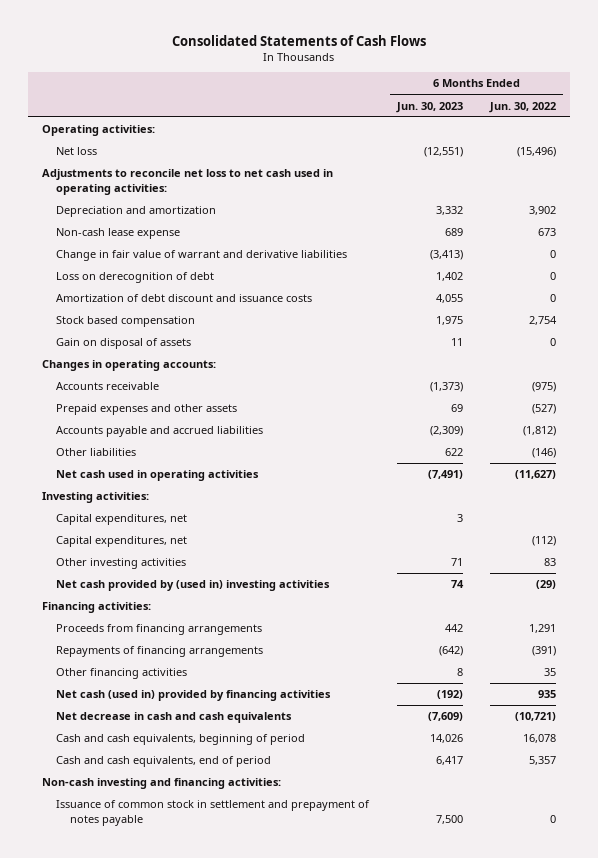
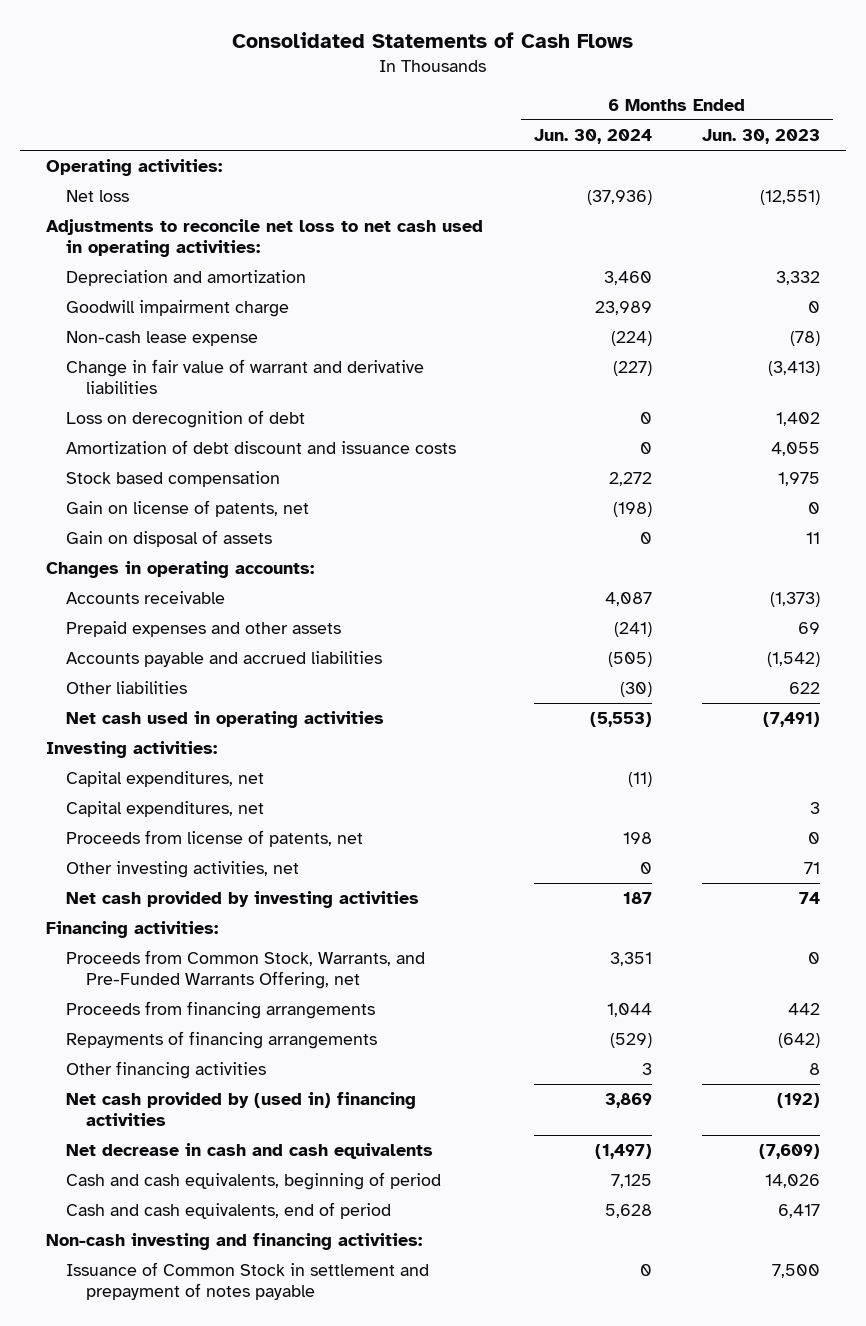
[489,101,557,113] Jun. 30, 2022 -> none
none -> [533,129,652,145] Jun. 30, 2024
none -> [65,300,289,318] Goodwill impairment charge
[444,228,463,237] 689 -> [790,331,821,347] (78)
none -> [65,500,309,518] Gain on license of patents, net
[429,426,463,437] (2,309) -> [767,652,821,668] (1,542)
[55,514,187,526] Capital expenditures, net -> [65,801,264,818] Capital expenditures, net
none -> [65,830,363,848] Proceeds from license of patents, net
[55,558,186,570] Other investing activities -> [65,861,299,879] Other investing activities, net
[55,580,330,592] Net cash provided by (used in) investing activities -> [65,891,419,909] Net cash provided by investing activities
none -> [65,950,425,989] Proceeds from Common Stock, Warrants, and Pre-Funded Warrants Offering, net
[55,690,331,702] Net cash (used in) provided by financing activities -> [65,1092,416,1126] Net cash provided by (used in) financing activities
[55,800,370,826] Issuance of common stock in settlement and prepayment of notes payable -> [65,1262,429,1300] Issuance of Common Stock in settlement and prepayment of notes payable

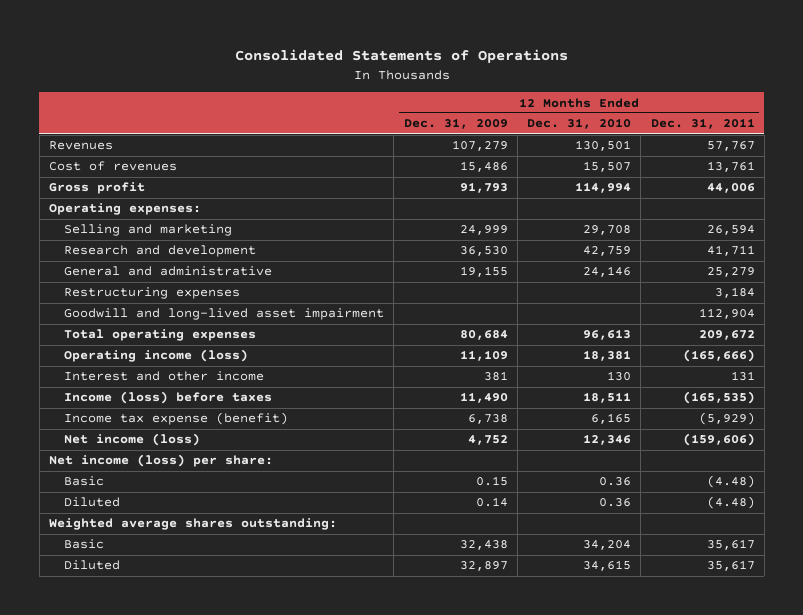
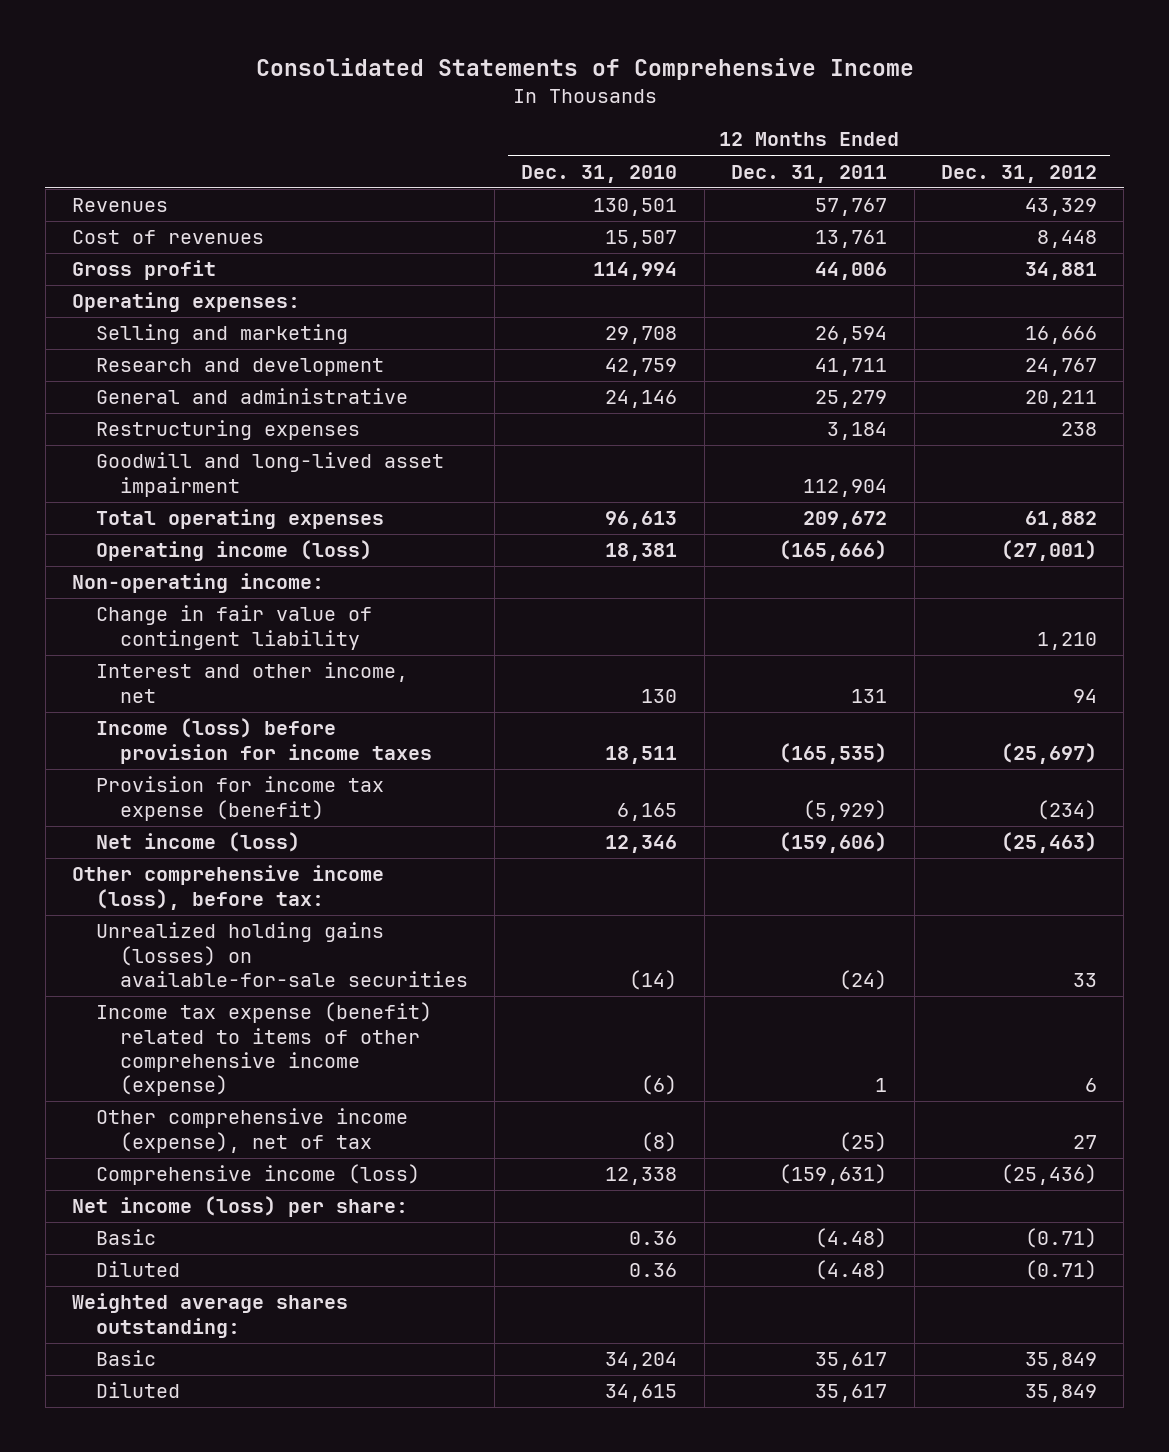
[234,49,568,64] Consolidated Statements of Operations -> [255,58,914,81] Consolidated Statements of Comprehensive Income
[403,118,508,130] Dec. 31, 2009 -> none
none -> [940,164,1097,183] Dec. 31, 2012
none -> [72,573,325,594] Non-operating income:
none -> [95,605,372,650] Change in fair value of contingent liability
[64,371,265,382] Interest and other income -> [95,662,408,703] Interest and other income, net
[64,391,273,405] Income (loss) before taxes -> [95,718,432,764] Income (loss) before provision for income taxes
[64,412,289,426] Income tax expense (benefit) -> [95,776,384,821] Provision for income tax expense (benefit)
none -> [72,865,385,910] Other comprehensive income (loss), before tax:
none -> [95,922,468,987] Unrealized holding gains (losses) on available-for-sale securities
none -> [95,1002,432,1097] Income tax expense (benefit) related to items of other comprehensive income (expense)
none -> [95,1108,408,1153] Other comprehensive income (expense), net of tax
none -> [95,1164,420,1186] Comprehensive income (loss)

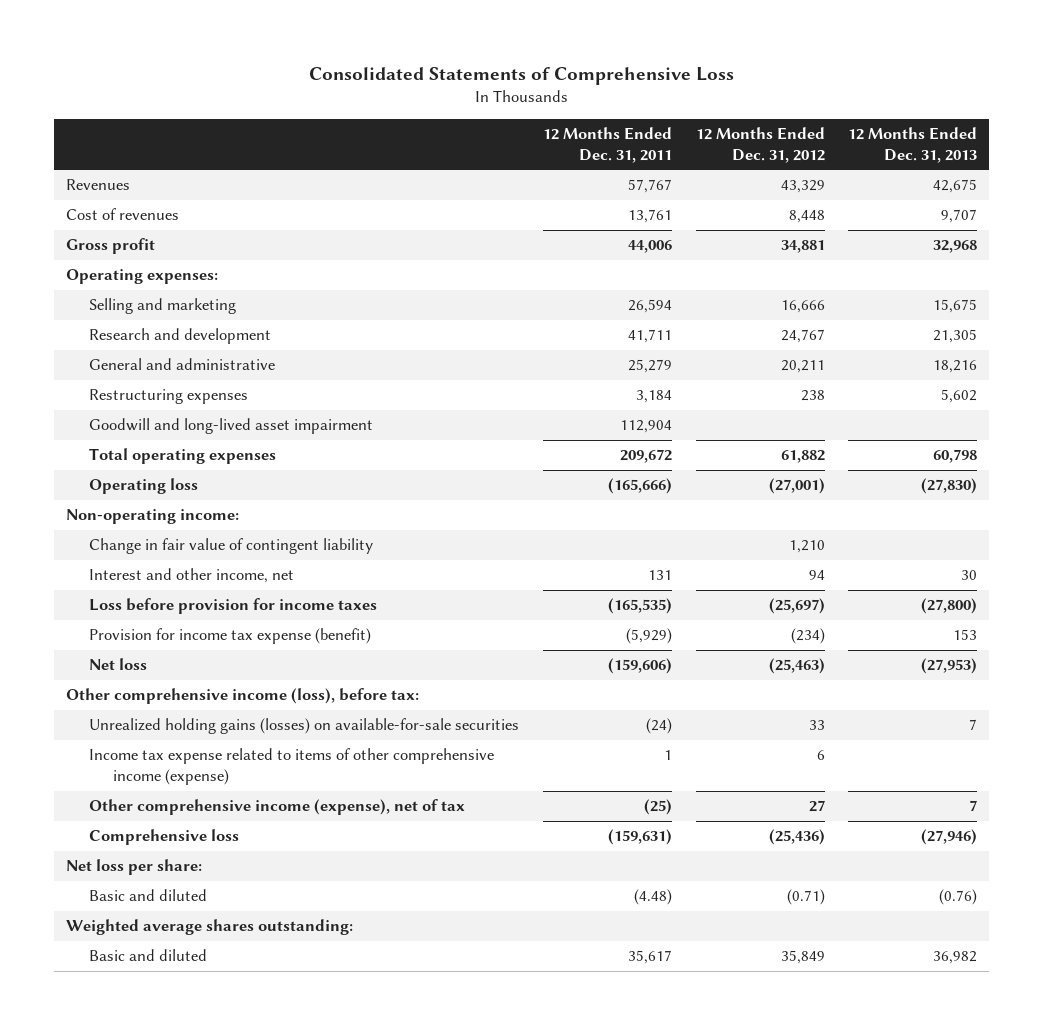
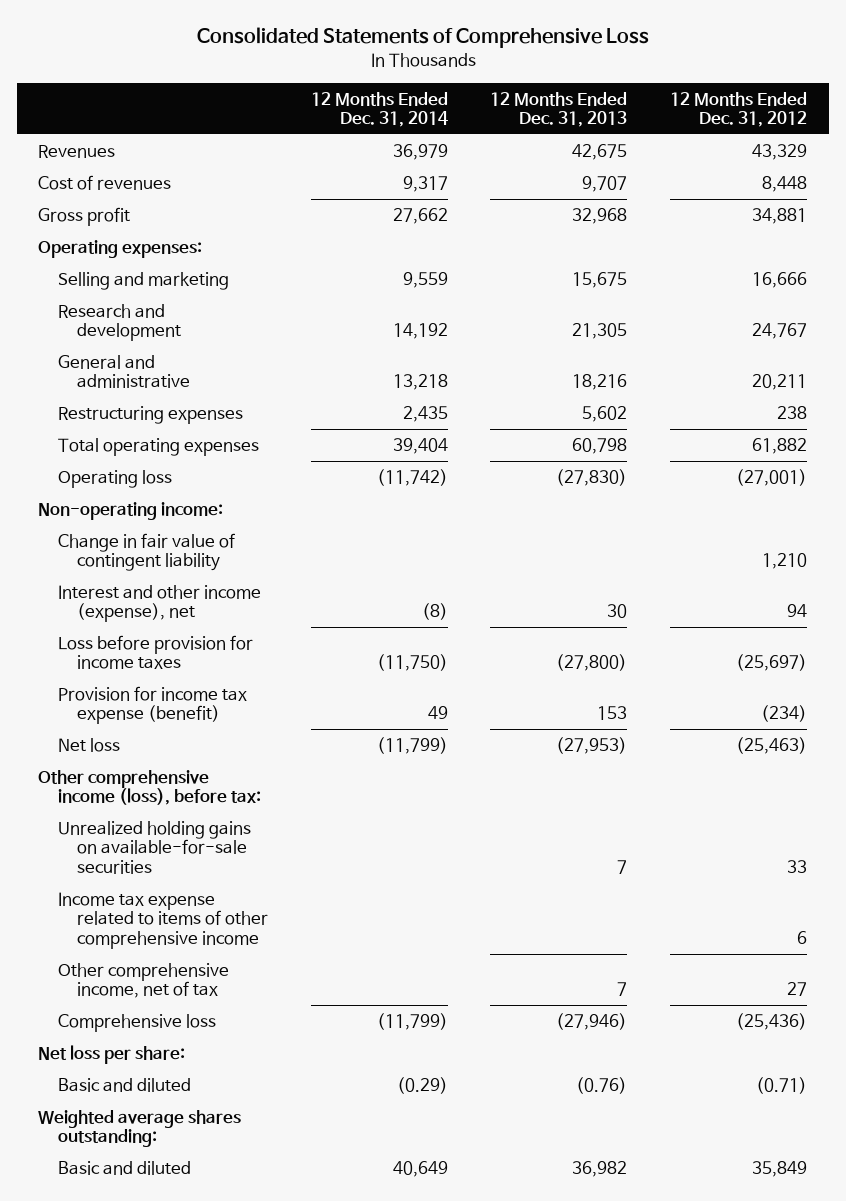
[542,127,672,163] 12 Months Ended Dec. 31, 2011 -> none
none -> [310,91,448,127] 12 Months Ended Dec. 31, 2014
[89,418,374,435] Goodwill and long-lived asset impairment -> none
[89,568,295,584] Interest and other income, net -> [57,584,261,623] Interest and other income (expense), net
[89,718,520,735] Unrealized holding gains (losses) on available-for-sale securities -> [57,820,251,874] Unrealized holding gains on available-for-sale securities
[89,748,495,786] Income tax expense related to items of other comprehensive income (expense) -> [57,891,268,949] Income tax expense related to items of other comprehensive income
[89,799,466,816] Other comprehensive income (expense), net of tax -> [57,962,229,999] Other comprehensive income, net of tax

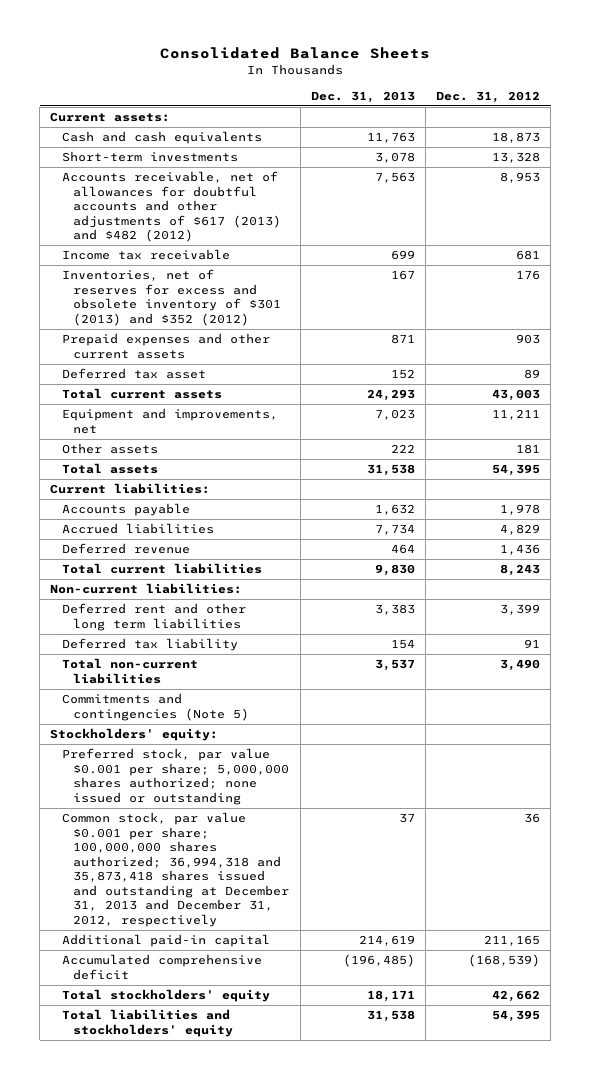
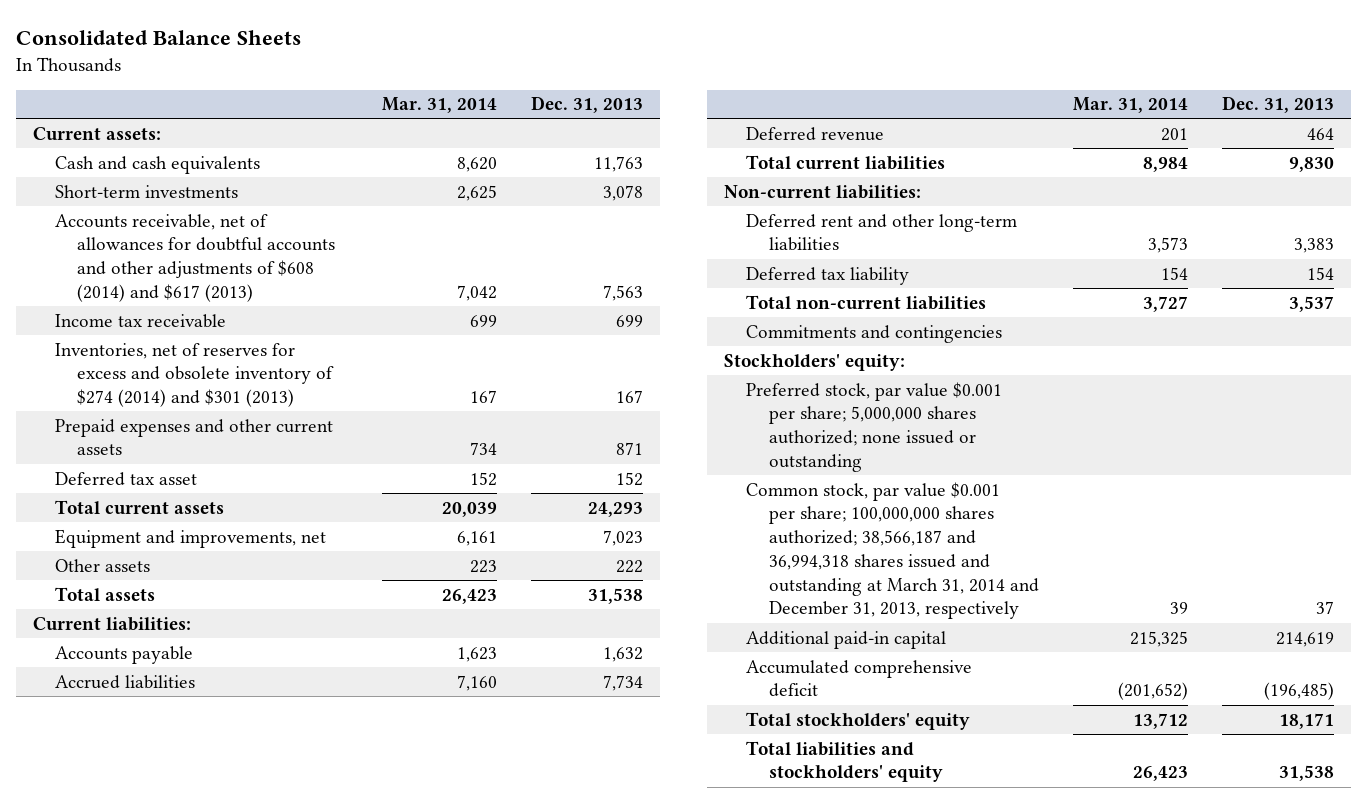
[436,90,541,103] Dec. 31, 2012 -> none
none -> [381,97,497,114] Mar. 31, 2014
[61,171,282,243] Accounts receivable, net of allowances for doubtful accounts and other adjustments of $617 (2013) and $482 (2012) -> [55,213,336,302] Accounts receivable, net of allowances for doubtful accounts and other adjustments of $608 (2014) and $617 (2013)
[61,269,282,326] Inventories, net of reserves for excess and obsolete inventory of $301 (2013) and $352 (2012) -> [55,342,335,408] Inventories, net of reserves for excess and obsolete inventory of $274 (2014) and $301 (2013)
[61,603,246,631] Deferred rent and other long term liabilities -> [746,213,1018,252] Deferred rent and other long-term liabilities
[61,693,250,721] Commitments and contingencies (Note 5) -> [746,324,1003,343] Commitments and contingencies
[61,812,290,927] Common stock, par value $0.001 per share; 100,000,000 shares authorized; 36,994,318 and 35,873,418 shares issued and outstanding at December 31, 2013 and December 31, 2012, respectively -> [746,481,1039,620] Common stock, par value $0.001 per share; 100,000,000 shares authorized; 38,566,187 and 36,994,318 shares issued and outstanding at March 31, 2014 and December 31, 2013, respectively

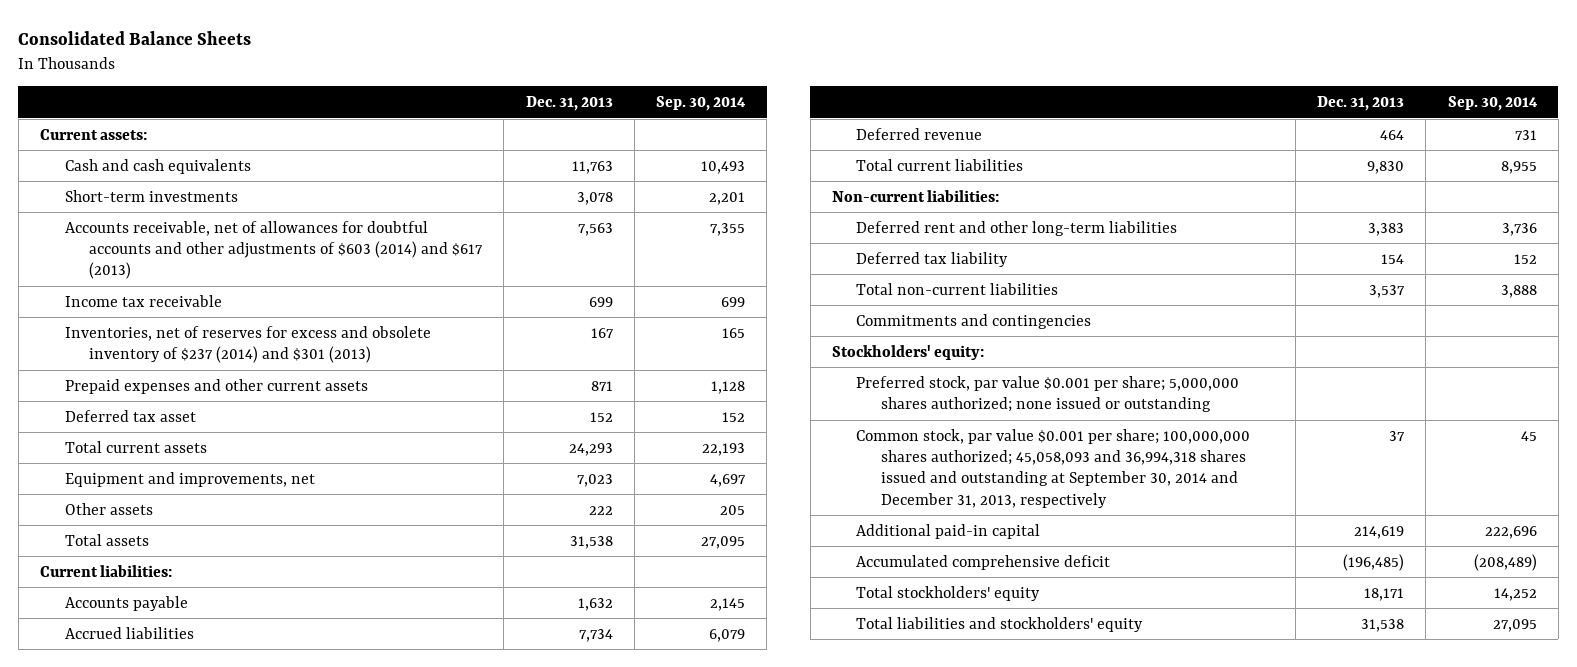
[381,97,497,114] Mar. 31, 2014 -> none
none -> [655,95,746,111] Sep. 30, 2014
[55,213,336,302] Accounts receivable, net of allowances for doubtful accounts and other adjustments of $608 (2014) and $617 (2013) -> [64,220,484,280] Accounts receivable, net of allowances for doubtful accounts and other adjustments of $603 (2014) and $617 (2013)
[55,342,335,408] Inventories, net of reserves for excess and obsolete inventory of $274 (2014) and $301 (2013) -> [64,325,431,363] Inventories, net of reserves for excess and obsolete inventory of $237 (2014) and $301 (2013)
[746,481,1039,620] Common stock, par value $0.001 per share; 100,000,000 shares authorized; 38,566,187 and 36,994,318 shares issued and outstanding at March 31, 2014 and December 31, 2013, respectively -> [856,428,1251,508] Common stock, par value $0.001 per share; 100,000,000 shares authorized; 45,058,093 and 36,994,318 shares issued and outstanding at September 30, 2014 and December 31, 2013, respectively

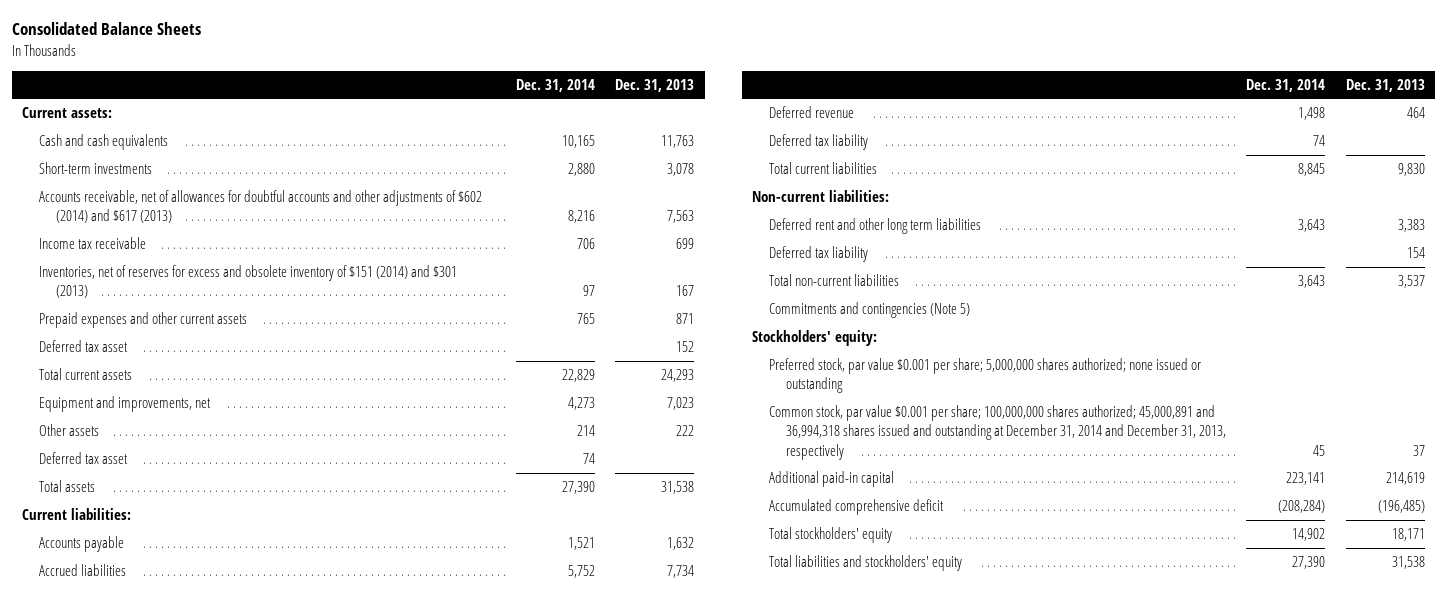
[655,95,746,111] Sep. 30, 2014 -> none
none -> [516,78,596,92] Dec. 31, 2014
[64,220,484,280] Accounts receivable, net of allowances for doubtful accounts and other adjustments of $603 (2014) and $617 (2013) -> [38,190,482,224] Accounts receivable, net of allowances for doubtful accounts and other adjustments of $602 (2014) and $617 (2013)
[64,325,431,363] Inventories, net of reserves for excess and obsolete inventory of $237 (2014) and $301 (2013) -> [38,265,457,299] Inventories, net of reserves for excess and obsolete inventory of $151 (2014) and $301 (2013)
none -> [38,452,128,465] Deferred tax asset
none -> [769,134,869,151] Deferred tax liability
[856,220,1178,236] Deferred rent and other long-term liabilities -> [769,218,982,235] Deferred rent and other long term liabilities
[856,313,1092,329] Commitments and contingencies -> [769,302,971,319] Commitments and contingencies (Note 5)
[856,428,1251,508] Common stock, par value $0.001 per share; 100,000,000 shares authorized; 45,058,093 and 36,994,318 shares issued and outstanding at September 30, 2014 and December 31, 2013, respectively -> [769,405,1226,460] Common stock, par value $0.001 per share; 100,000,000 shares authorized; 45,000,891 and 36,994,318 shares issued and outstanding at December 31, 2014 and December 31, 2013, respectively

